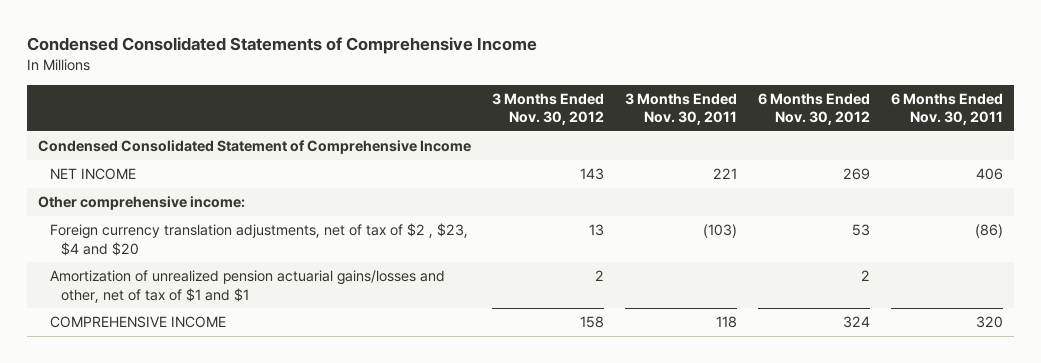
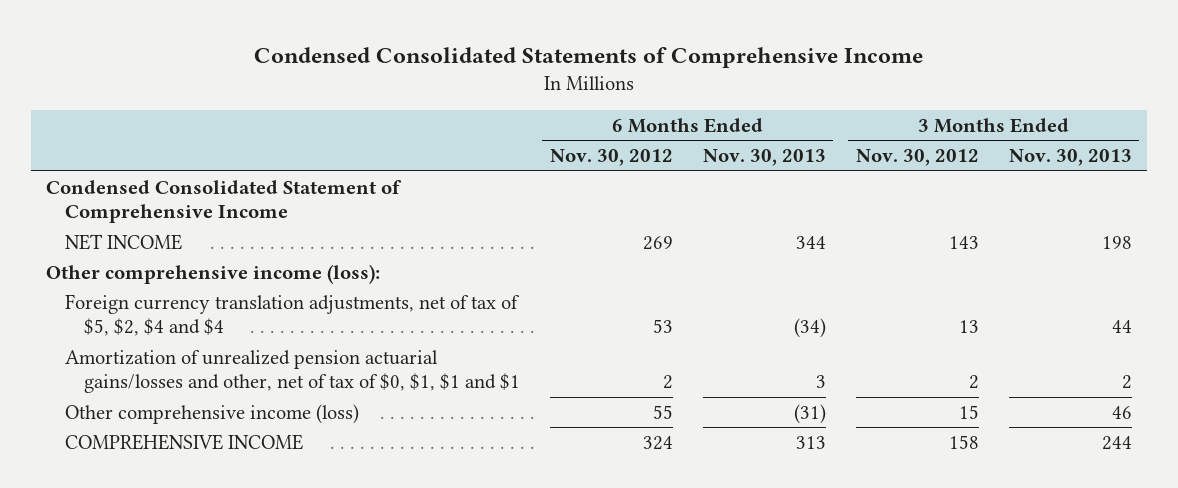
[625,92,738,126] 3 Months Ended Nov. 30, 2011 -> none
[891,92,1004,126] 6 Months Ended Nov. 30, 2011 -> none
none -> [702,149,826,167] Nov. 30, 2013
none -> [1008,149,1132,167] Nov. 30, 2013
[38,195,246,210] Other comprehensive income: -> [46,263,381,284] Other comprehensive income (loss):
[49,222,468,256] Foreign currency translation adjustments, net of tax of $2 , $23, $4 and $20 -> [64,293,520,337] Foreign currency translation adjustments, net of tax of $5, $2, $4 and $4
[49,269,445,303] Amortization of unrealized pension actuarial gains/losses and other, net of tax of $1 and $1 -> [64,349,520,394] Amortization of unrealized pension actuarial gains/losses and other, net of tax of $0, $1, $1 and $1
none -> [64,403,359,424] Other comprehensive income (loss)

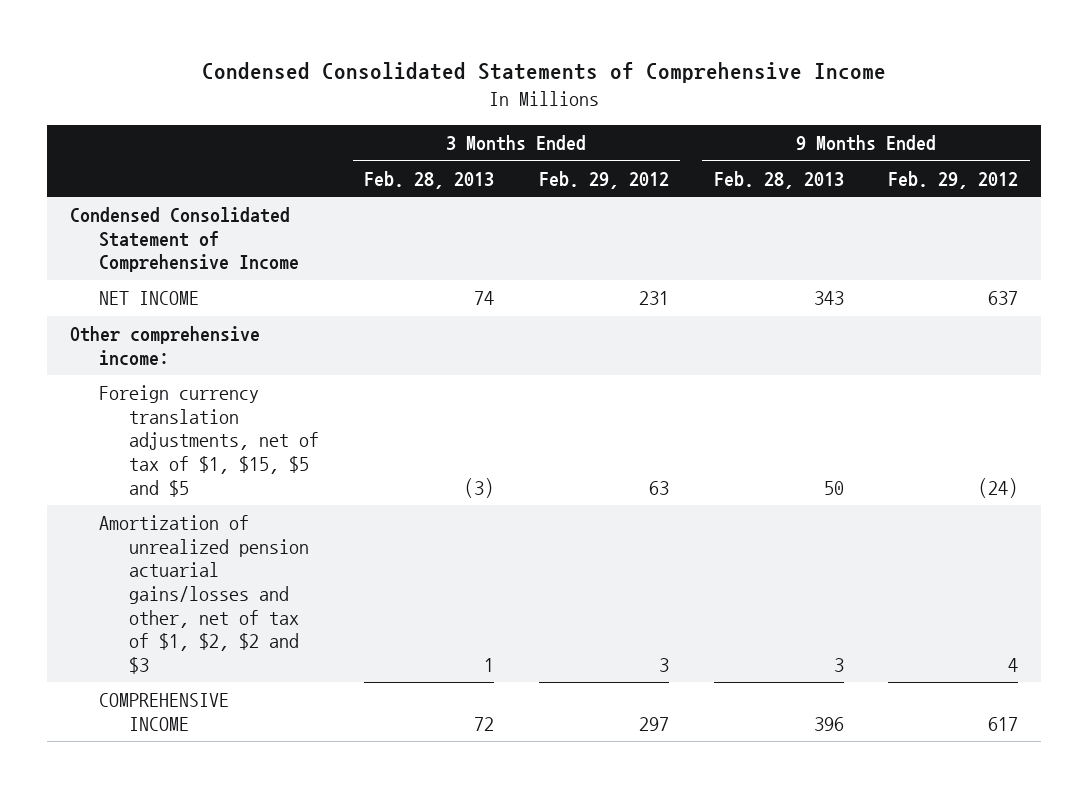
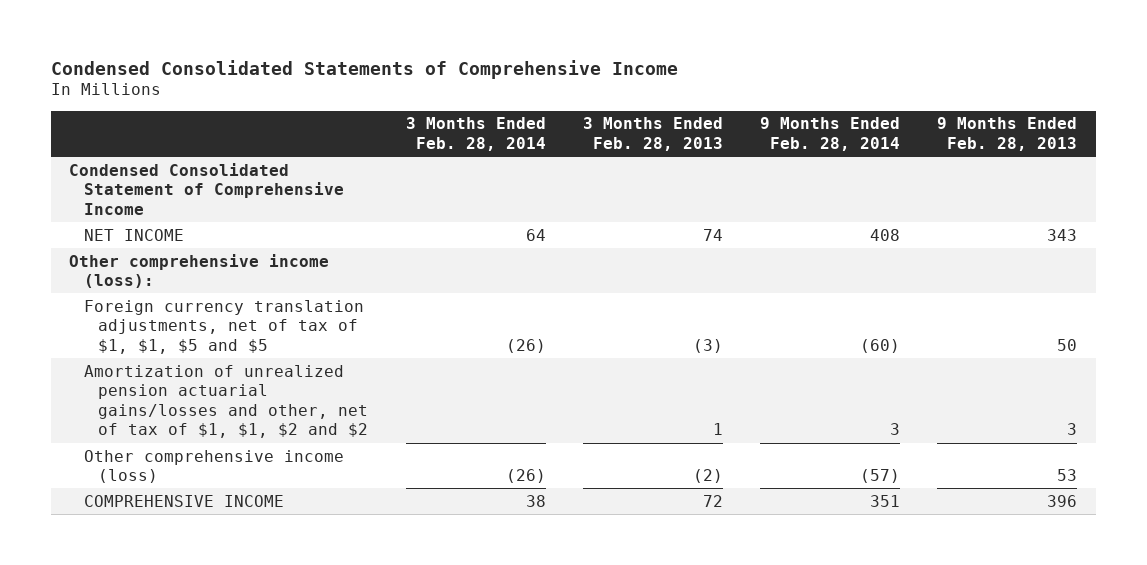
[538,170,669,189] Feb. 29, 2012 -> none
[888,170,1019,189] Feb. 29, 2012 -> none
none -> [405,117,546,151] 3 Months Ended Feb. 28, 2014
none -> [760,117,901,151] 9 Months Ended Feb. 28, 2014
[69,326,260,366] Other comprehensive income: -> [69,253,330,289] Other comprehensive income (loss):
[99,385,320,497] Foreign currency translation adjustments, net of tax of $1, $15, $5 and $5 -> [83,299,364,354] Foreign currency translation adjustments, net of tax of $1, $1, $5 and $5
[99,515,310,674] Amortization of unrealized pension actuarial gains/losses and other, net of tax of $1, $2, $2 and $3 -> [83,364,369,439] Amortization of unrealized pension actuarial gains/losses and other, net of tax of $1, $1, $2 and $2
none -> [83,449,344,484] Other comprehensive income (loss)

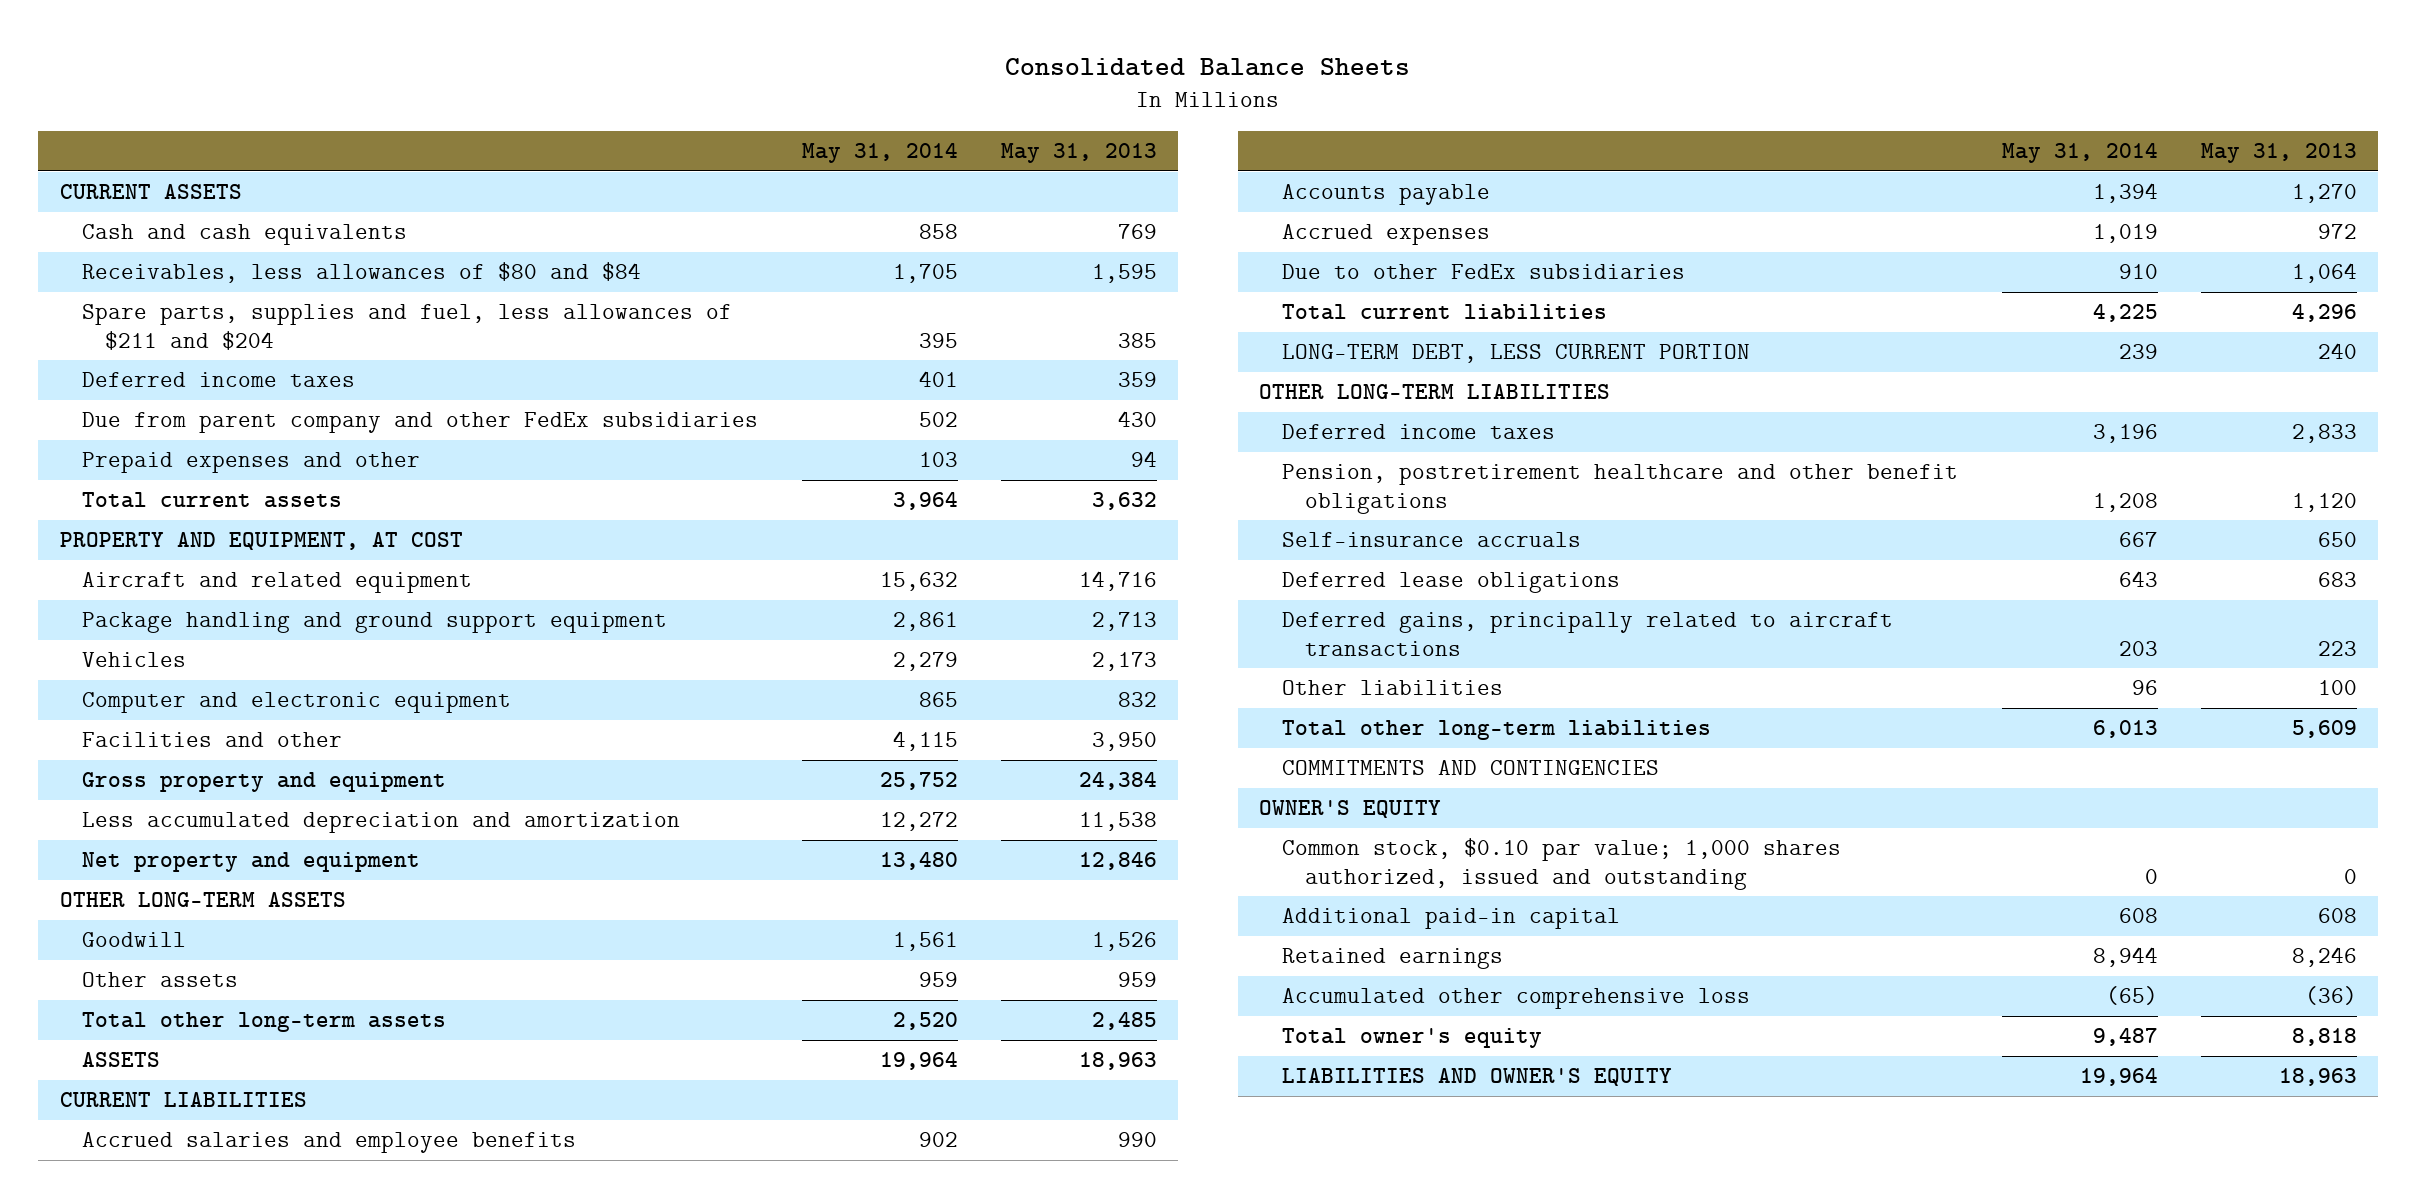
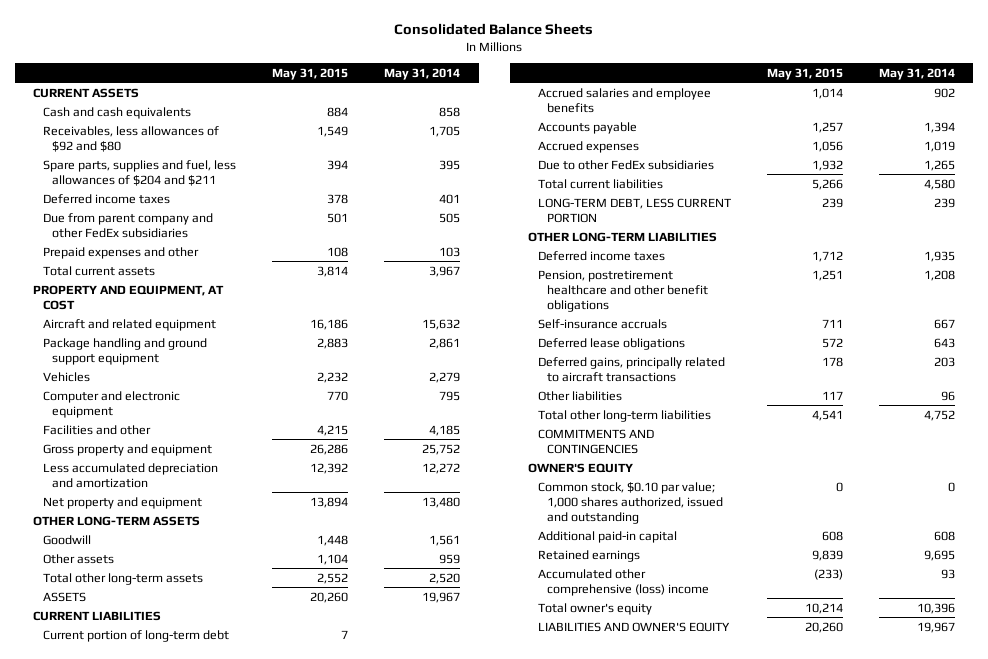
[1000,143,1157,164] May 31, 2013 -> none
none -> [272,67,349,80] May 31, 2015
[82,262,642,284] Receivables, less allowances of $80 and $84 -> [42,125,219,152] Receivables, less allowances of $92 and $80
[82,304,733,350] Spare parts, supplies and fuel, less allowances of $211 and $204 -> [42,159,236,186] Spare parts, supplies and fuel, less allowances of $204 and $211
[918,412,958,428] 502 -> [439,212,461,223] 505
[892,492,958,511] 3,964 -> [429,265,461,277] 3,967
[918,692,958,708] 865 -> [439,390,461,401] 795
[892,731,958,752] 4,115 -> [429,424,461,436] 4,185
[879,1052,958,1071] 19,964 -> [422,591,461,603] 19,967
none -> [42,629,229,642] Current portion of long-term debt
[2118,264,2158,280] 910 -> [924,159,956,171] 1,265
[2092,304,2158,323] 4,225 -> [924,178,956,190] 4,580
[2092,424,2158,444] 3,196 -> [924,250,956,262] 1,935
[2092,720,2158,739] 6,013 -> [924,409,956,421] 4,752
[2092,947,2158,968] 8,944 -> [924,549,956,561] 9,695
[1282,988,1751,1010] Accumulated other comprehensive loss -> [537,568,710,596] Accumulated other comprehensive (loss) income
[2105,986,2158,1006] (65) -> [941,568,956,579] 93
[2092,1028,2158,1047] 9,487 -> [917,602,956,614] 10,396
[2079,1068,2158,1087] 19,964 -> [917,621,956,633] 19,967

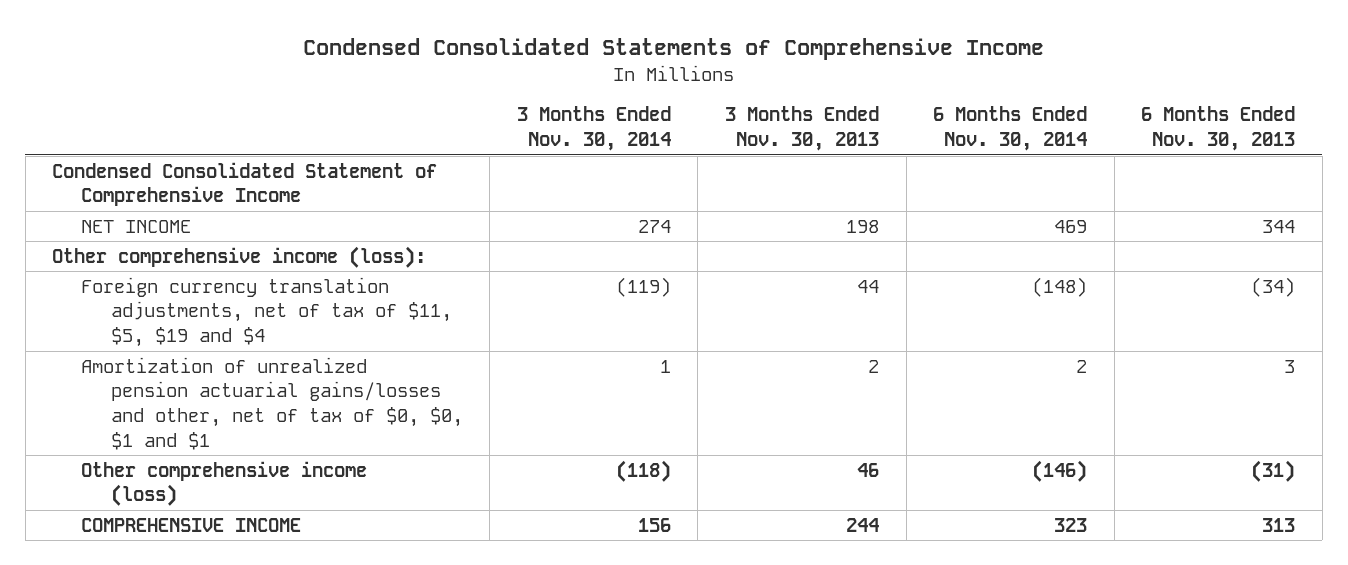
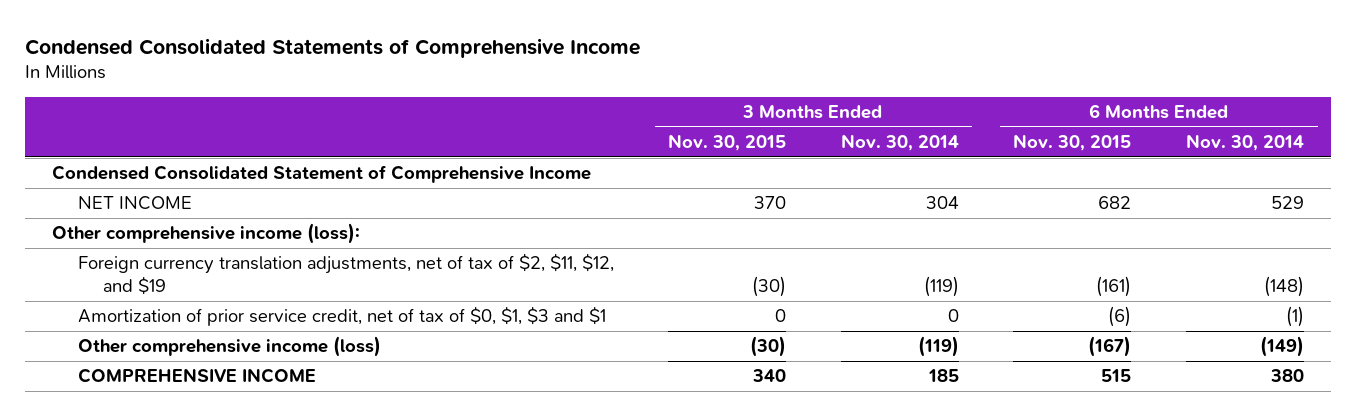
[724,106,879,152] 3 Months Ended Nov. 30, 2013 -> none
[1141,106,1296,152] 6 Months Ended Nov. 30, 2013 -> none
none -> [668,133,787,151] Nov. 30, 2015
none -> [1013,133,1132,151] Nov. 30, 2015
[637,219,671,233] 274 -> [925,196,959,210] 304
[1054,219,1088,233] 469 -> [1270,196,1304,210] 529
[81,276,452,348] Foreign currency translation adjustments, net of tax of $11, $5, $19 and $4 -> [77,253,614,296] Foreign currency translation adjustments, net of tax of $2, $11, $12, and $19
[81,356,463,450] Amortization of unrealized pension actuarial gains/losses and other, net of tax of $0, $0, $1 and $1 -> [77,306,606,327] Amortization of prior service credit, net of tax of $0, $1, $3 and $1
[659,359,671,373] 1 -> [947,309,959,323] 0
[1076,359,1088,373] 2 -> [1285,306,1304,328] (1)
[615,459,671,482] (118) -> [917,336,959,358] (119)
[1032,459,1088,482] (146) -> [1259,336,1304,358] (149)
[637,517,671,532] 156 -> [927,369,959,383] 185
[1054,517,1088,532] 323 -> [1269,369,1304,383] 380

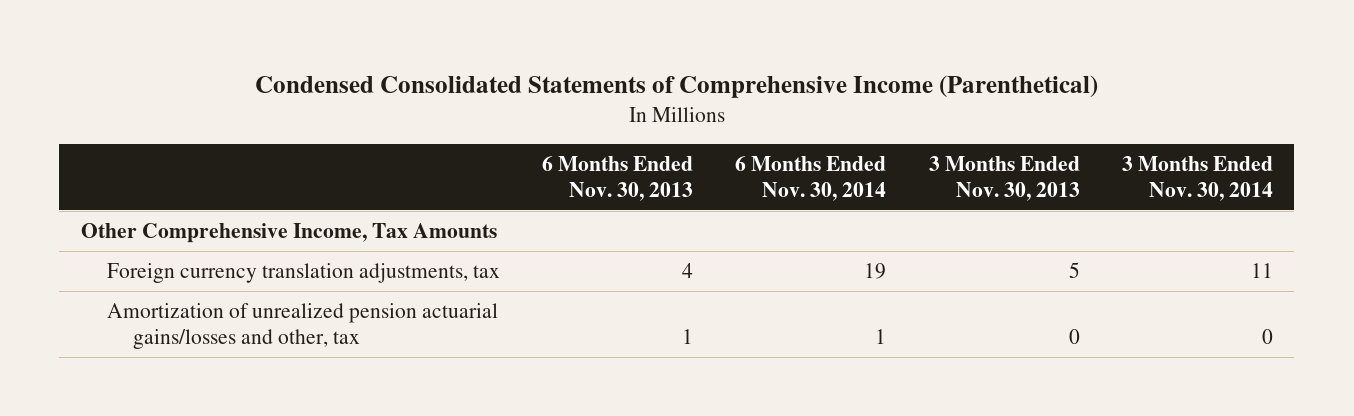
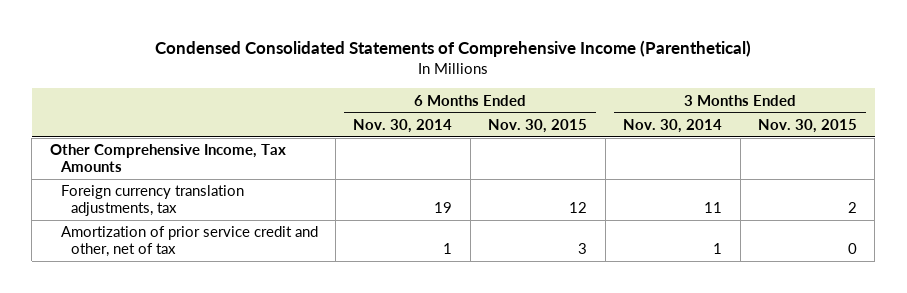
[541,156,693,202] 6 Months Ended Nov. 30, 2013 -> none
[928,156,1080,202] 3 Months Ended Nov. 30, 2013 -> none
none -> [488,118,588,133] Nov. 30, 2015
none -> [757,118,857,133] Nov. 30, 2015
[106,303,498,350] Amortization of unrealized pension actuarial gains/losses and other, tax -> [60,226,318,258] Amortization of prior service credit and other, net of tax
[1262,329,1274,345] 0 -> [713,243,723,255] 1

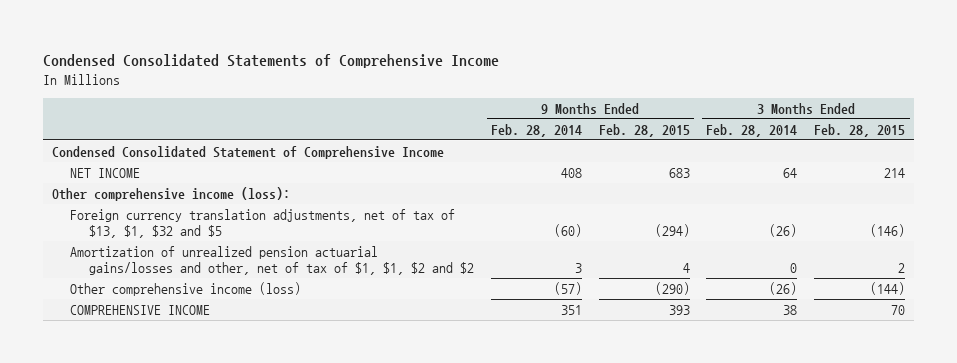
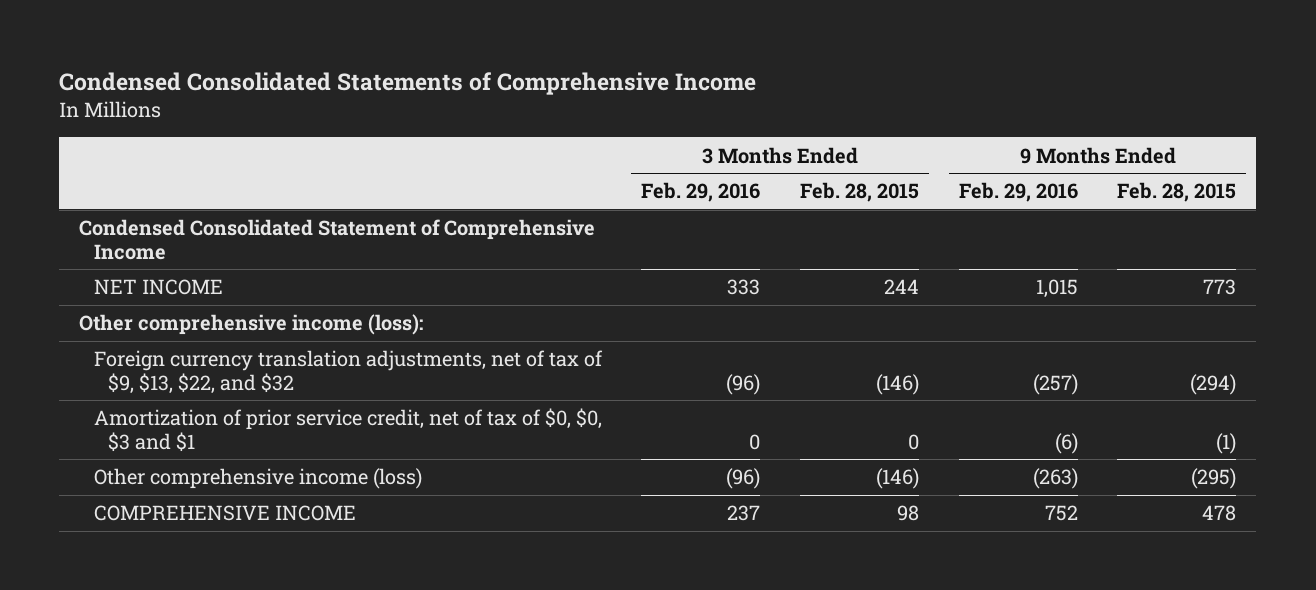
[490,123,582,137] Feb. 28, 2014 -> none
[706,123,798,137] Feb. 28, 2014 -> none
none -> [641,182,761,203] Feb. 29, 2016
none -> [958,182,1078,203] Feb. 29, 2016
[668,167,690,178] 683 -> [1203,279,1237,296] 773
[884,167,906,178] 214 -> [883,279,919,295] 244
[70,208,456,239] Foreign currency translation adjustments, net of tax of $13, $1, $32 and $5 -> [93,350,603,394] Foreign currency translation adjustments, net of tax of $9, $13, $22, and $32
[70,245,474,276] Amortization of unrealized pension actuarial gains/losses and other, net of tax of $1, $1, $2 and $2 -> [93,408,602,452] Amortization of prior service credit, net of tax of $0, $0, $3 and $1
[682,263,690,274] 4 -> [1216,432,1237,454] (1)
[898,263,906,274] 2 -> [907,433,919,450] 0
[654,281,690,295] (290) -> [1191,468,1237,490] (295)
[870,281,906,295] (144) -> [875,468,919,490] (146)
[668,304,690,315] 393 -> [1202,505,1237,522] 478
[891,304,906,315] 70 -> [896,505,919,522] 98

